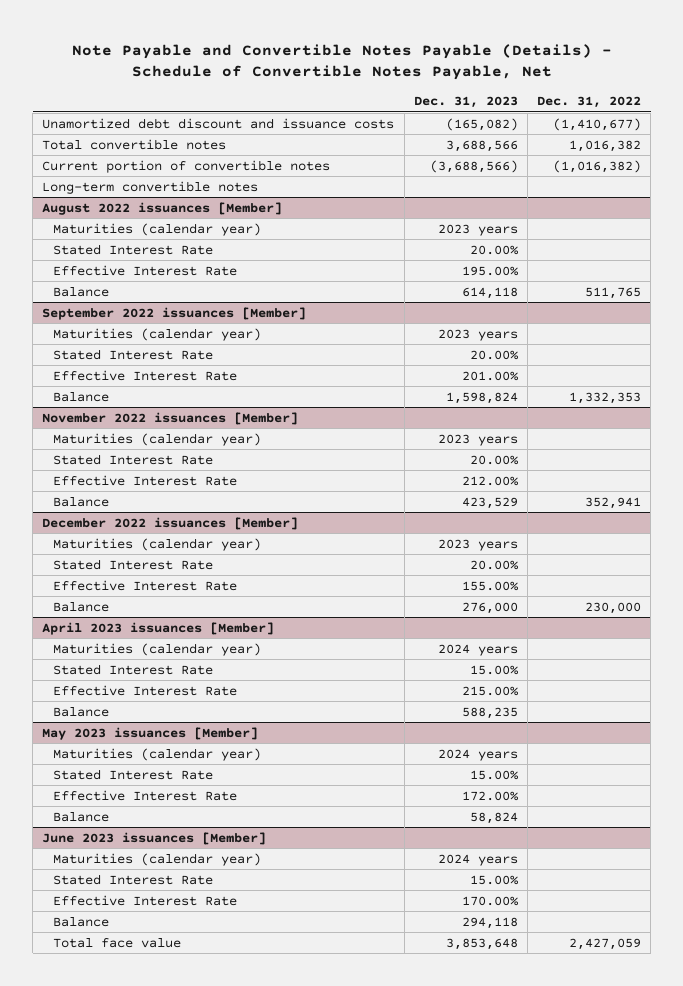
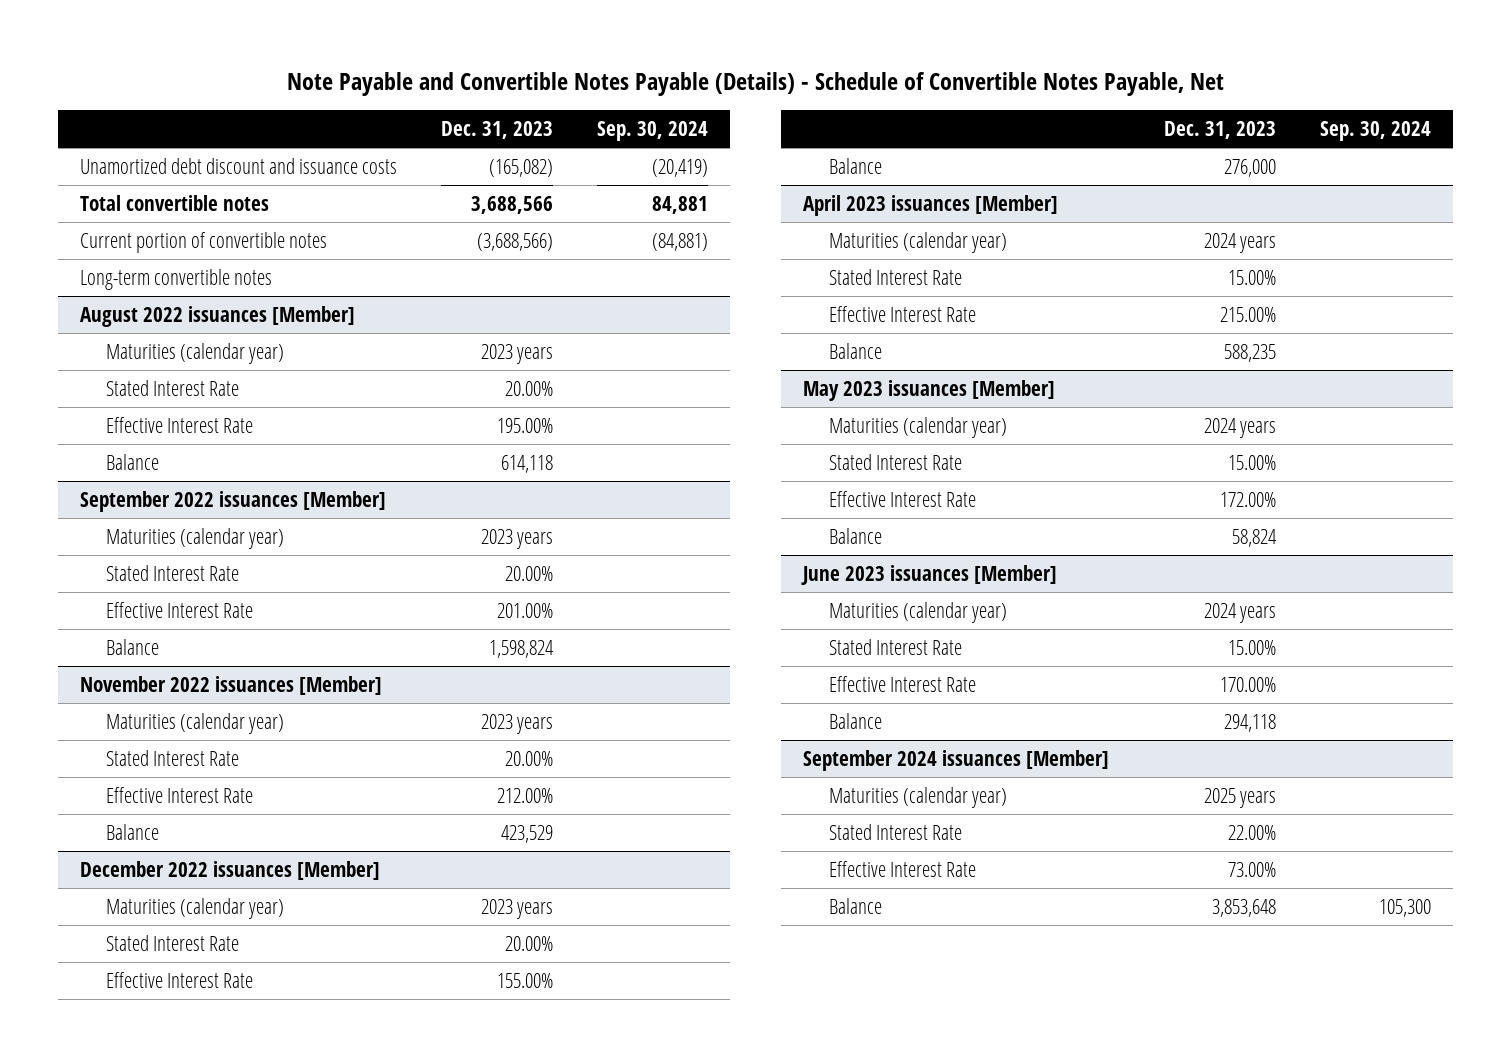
[537,96,642,109] Dec. 31, 2022 -> none
none -> [596,120,708,141] Sep. 30, 2024
none -> [803,749,1110,771] September 2024 issuances [Member]
none -> [828,786,1007,808] Maturities (calendar year)
none -> [828,823,962,840] Stated Interest Rate
none -> [828,860,976,877] Effective Interest Rate
[53,937,182,948] Total face value -> [828,897,882,914] Balance

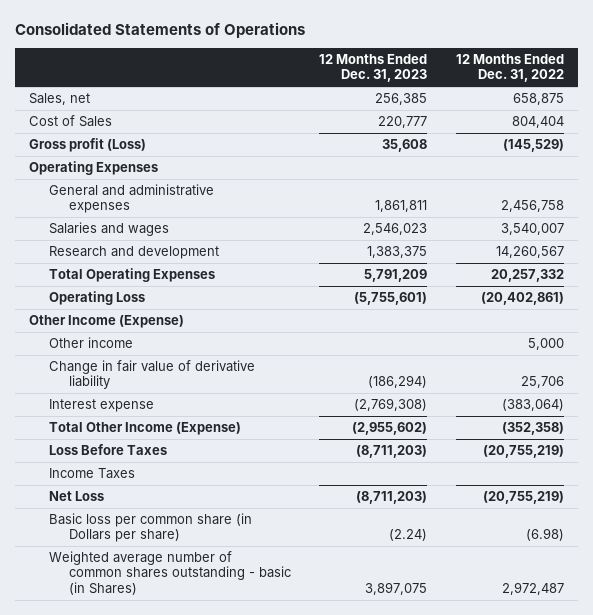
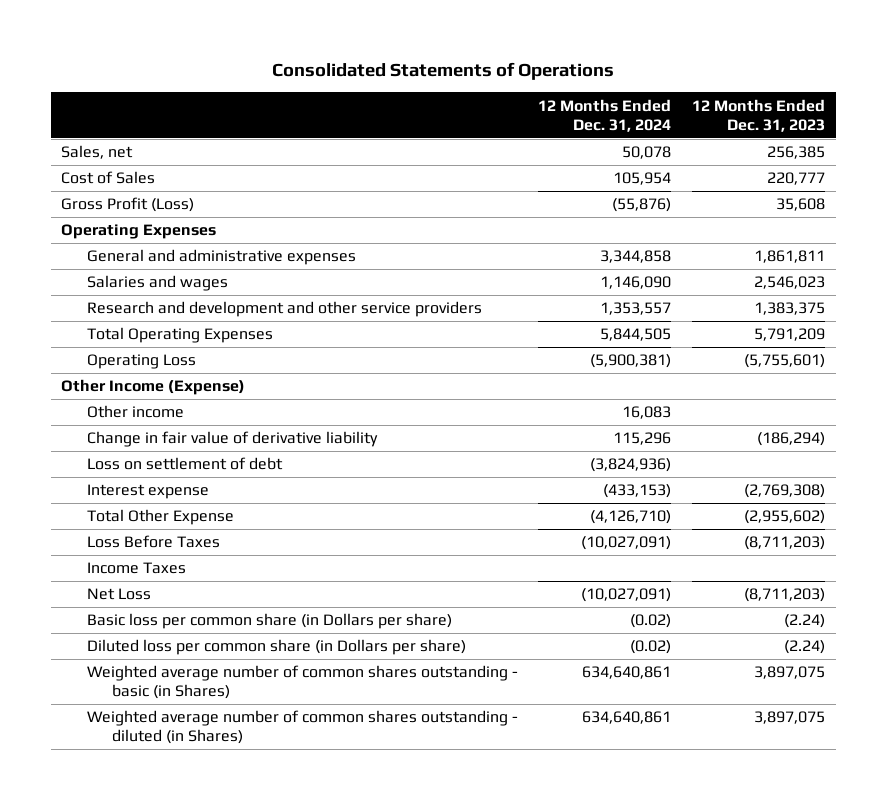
[455,54,564,83] 12 Months Ended Dec. 31, 2022 -> none
none -> [538,98,672,132] 12 Months Ended Dec. 31, 2024
[29,138,147,153] Gross profit (Loss) -> [61,197,195,213] Gross Profit (Loss)
[49,246,220,260] Research and development -> [86,301,482,318] Research and development and other service providers
none -> [86,457,283,471] Loss on settlement of debt
[49,422,242,436] Total Other Income (Expense) -> [86,509,234,526] Total Other Expense
none -> [86,639,466,656] Diluted loss per common share (in Dollars per share)
none -> [86,710,518,745] Weighted average number of common shares outstanding - diluted (in Shares)

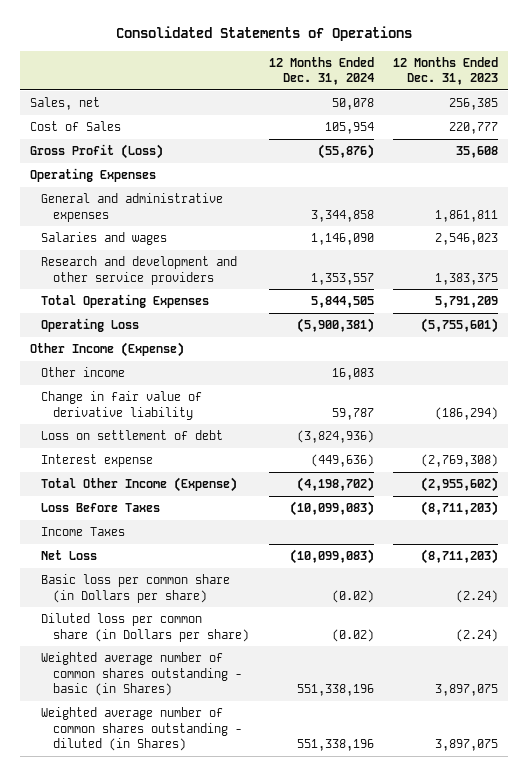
[613,432,672,446] 115,296 -> [331,407,374,420] 59,787
[603,484,672,499] (433,153) -> [310,454,374,468] (449,636)
[86,509,234,526] Total Other Expense -> [41,477,238,493] Total Other Income (Expense)
[590,510,672,525] (4,126,710) -> [296,477,374,493] (4,198,702)
[581,536,672,551] (10,027,091) -> [289,501,374,517] (10,099,083)
[581,588,672,603] (10,027,091) -> [289,549,374,565] (10,099,083)
[582,666,672,680] 634,640,861 -> [296,683,374,696] 551,338,196
[582,711,672,725] 634,640,861 -> [296,738,374,751] 551,338,196

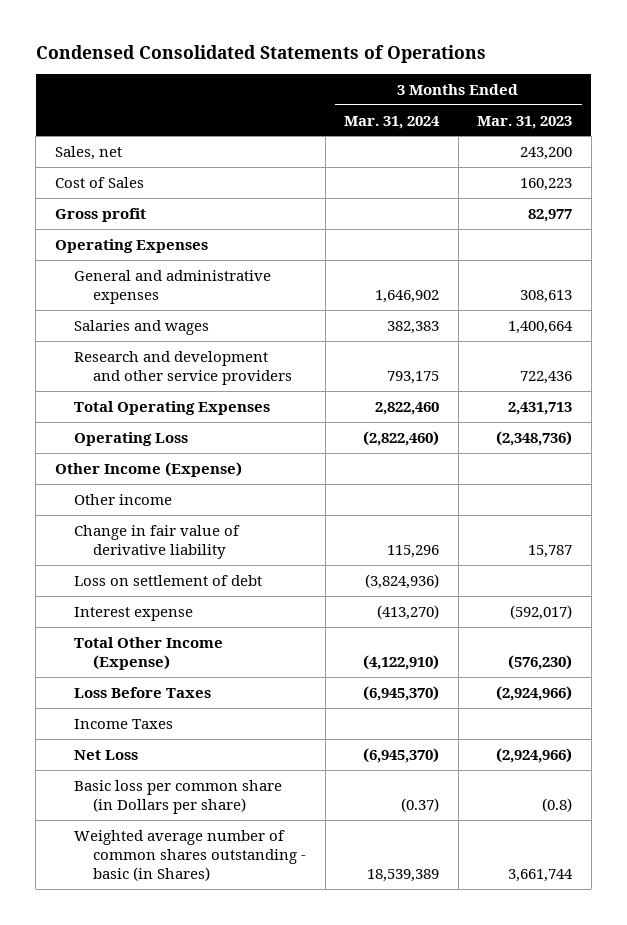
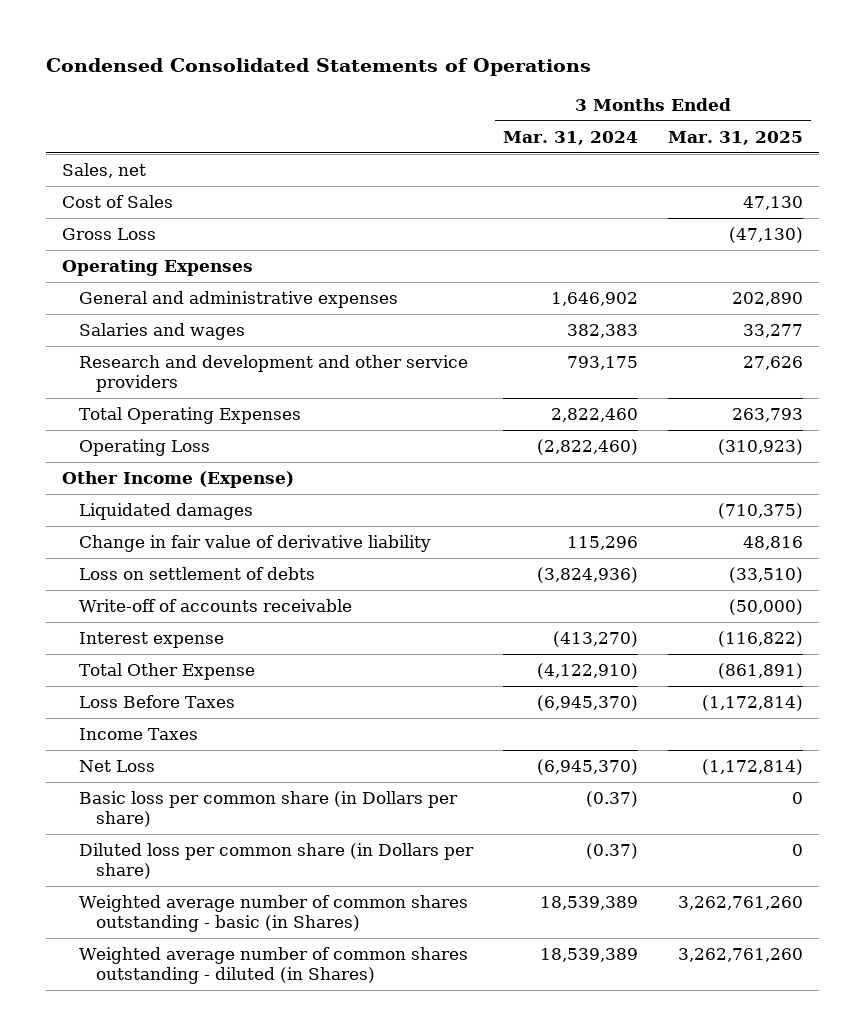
[477,115,573,129] Mar. 31, 2023 -> none
none -> [668,130,804,145] Mar. 31, 2025
[54,207,146,222] Gross profit -> [61,228,156,241] Gross Loss
[73,493,172,505] Other income -> none
none -> [78,503,253,521] Liquidated damages
[73,574,262,586] Loss on settlement of debt -> [78,567,315,581] Loss on settlement of debts
none -> [78,599,352,613] Write-off of accounts receivable
[73,636,223,671] Total Other Income (Expense) -> [78,663,255,681] Total Other Expense
none -> [78,843,474,880] Diluted loss per common share (in Dollars per share)
none -> [78,947,468,985] Weighted average number of common shares outstanding - diluted (in Shares)

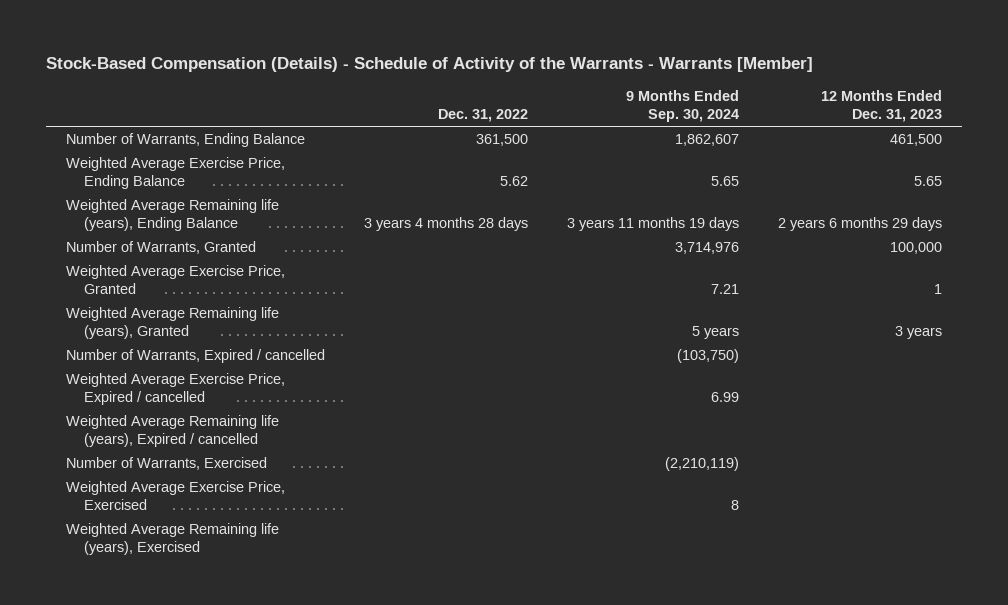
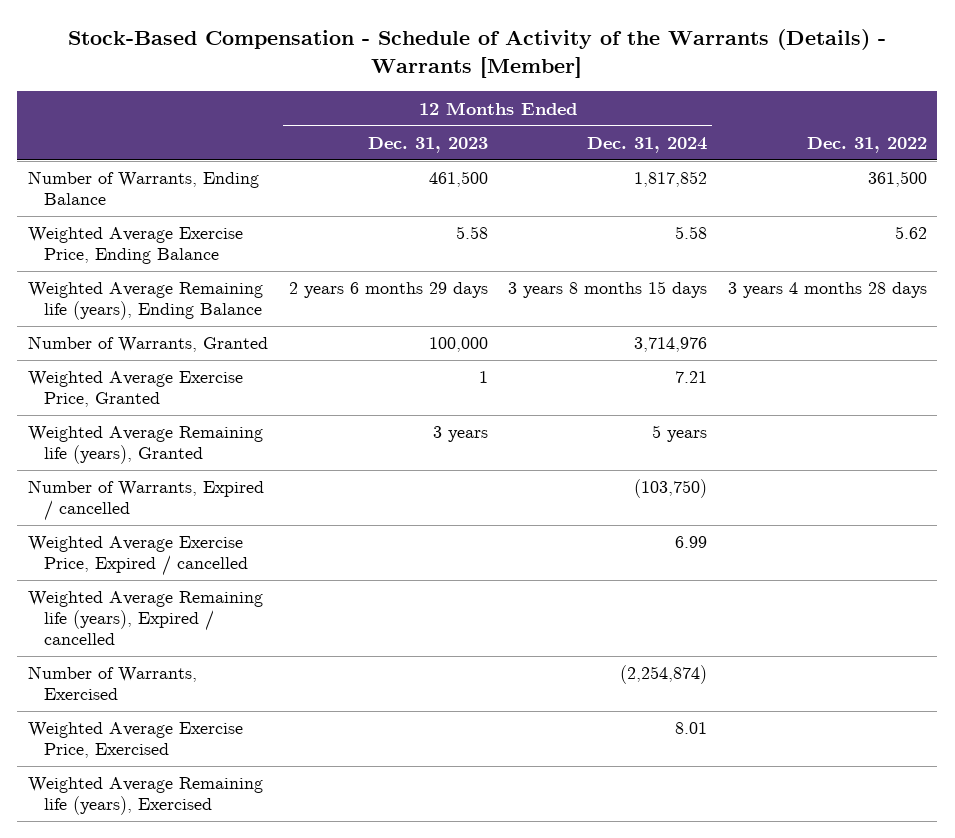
[46,57,814,73] Stock-Based Compensation (Details) - Schedule of Activity of the Warrants - Warrants [Member] -> [68,29,887,79] Stock-Based Compensation - Schedule of Activity of the Warrants (Details) - Warrants [Member]
[626,90,740,123] 9 Months Ended Sep. 30, 2024 -> none
none -> [587,136,708,153] Dec. 31, 2024
[914,176,943,187] 5.65 -> [455,226,488,240] 5.58

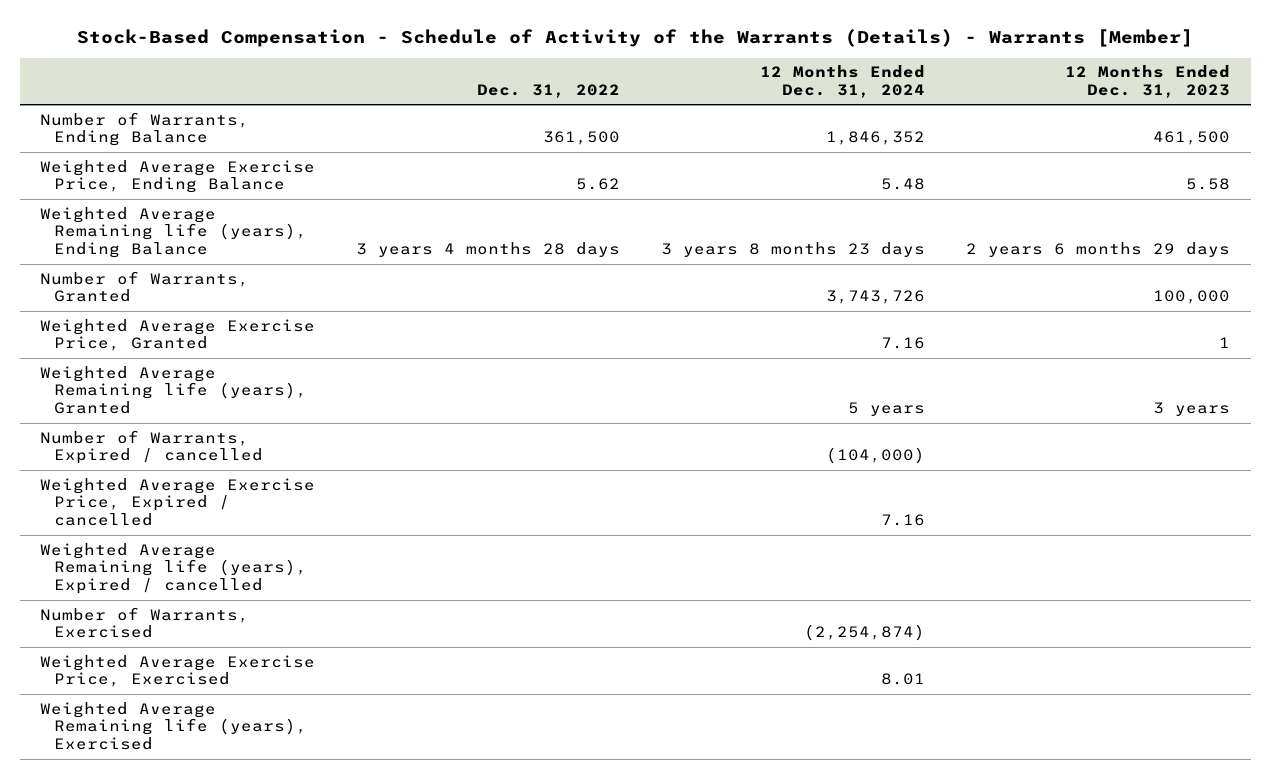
[634,171,708,188] 1,817,852 -> [826,131,926,146] 1,846,352
[675,226,708,240] 5.58 -> [881,178,926,191] 5.48
[508,281,708,299] 3 years 8 months 15 days -> [661,242,926,258] 3 years 8 months 23 days
[634,337,708,353] 3,714,976 -> [826,290,926,305] 3,743,726
[675,371,708,384] 7.21 -> [881,337,926,350] 7.16
[634,479,708,499] (103,750) -> [826,447,926,465] (104,000)
[675,536,708,549] 6.99 -> [881,514,926,527] 7.16

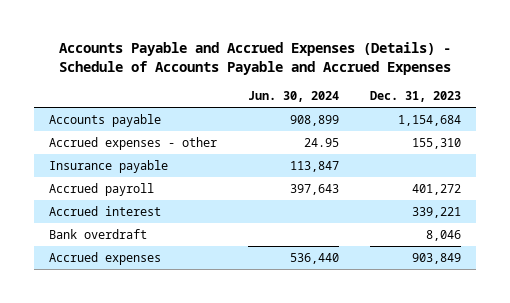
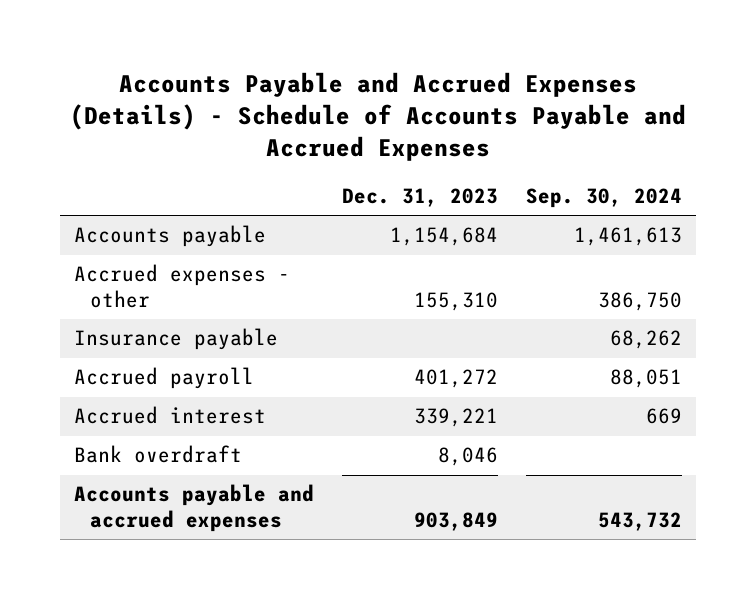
[248,90,340,102] Jun. 30, 2024 -> none
none -> [526,188,683,209] Sep. 30, 2024
[49,252,162,266] Accrued expenses -> [73,484,314,532] Accounts payable and accrued expenses

